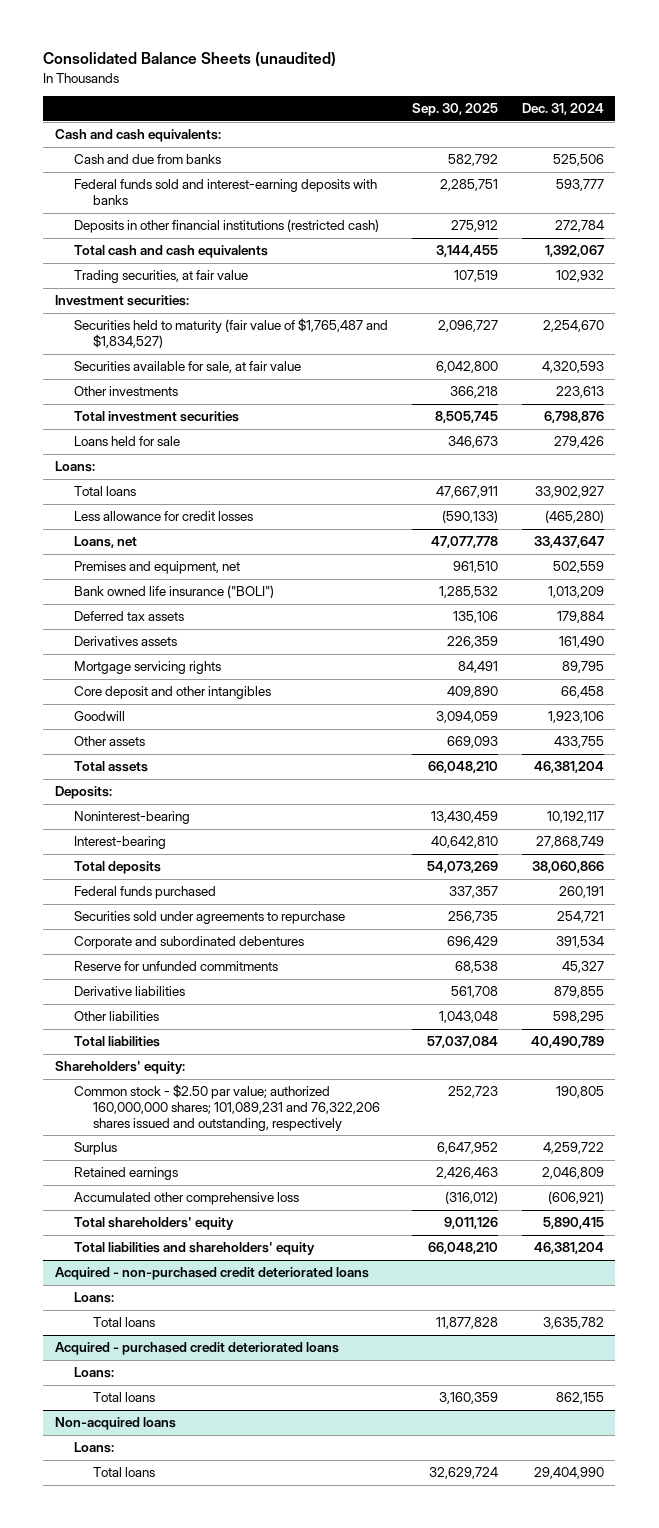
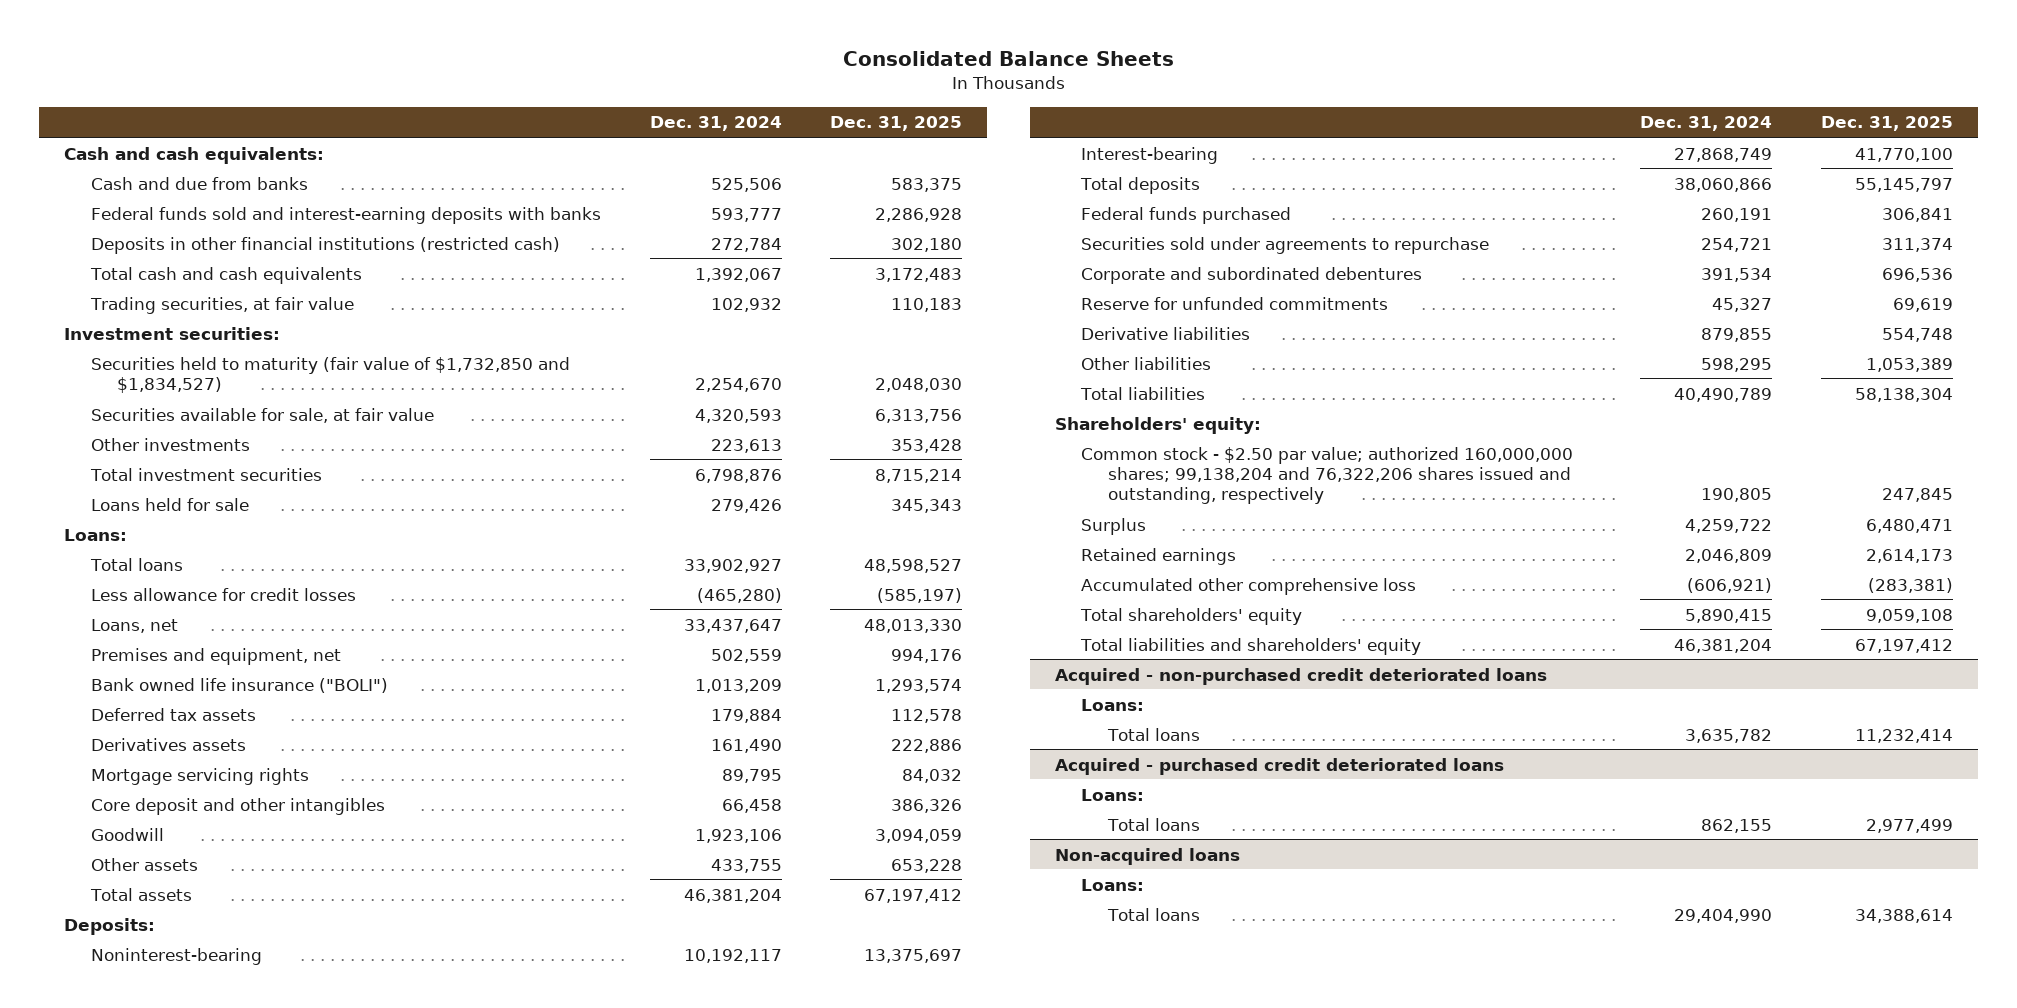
[43,52,337,68] Consolidated Balance Sheets (unaudited) -> [842,51,1174,67] Consolidated Balance Sheets
[411,103,498,117] Sep. 30, 2025 -> none
none -> [830,116,963,132] Dec. 31, 2025
[74,318,389,349] Securities held to maturity (fair value of $1,765,487 and $1,834,527) -> [90,356,570,393] Securities held to maturity (fair value of $1,732,850 and $1,834,527)
[74,1084,381,1131] Common stock - $2.50 par value; authorized 160,000,000 shares; 101,089,231 and 76,322,206 shares issued and outstanding, respectively -> [1081,446,1574,504] Common stock - $2.50 par value; authorized 160,000,000 shares; 99,138,204 and 76,322,206 shares issued and outstanding, respectively

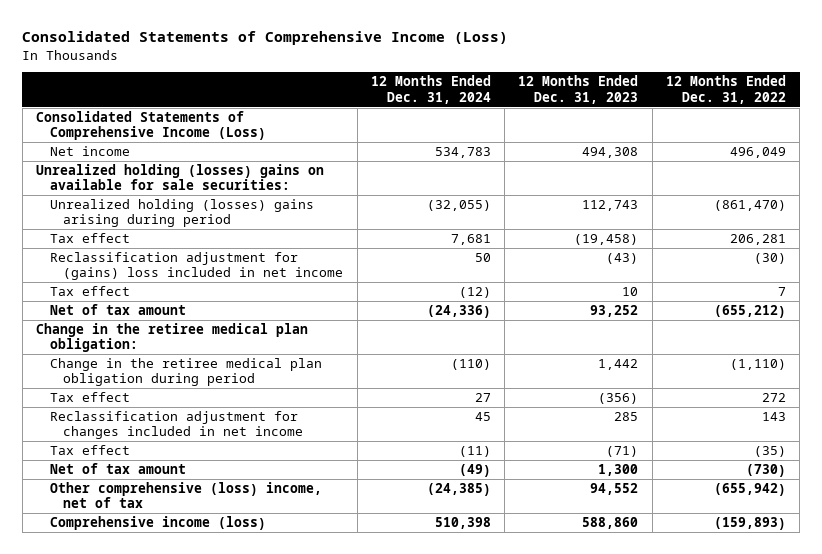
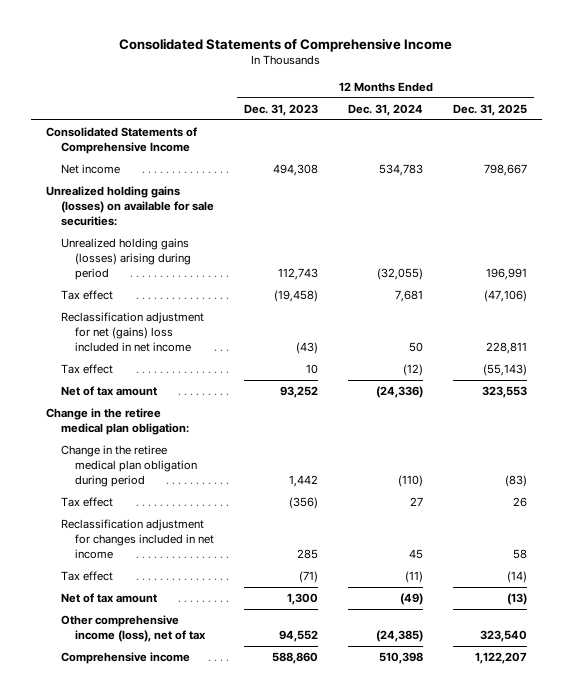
[22,31,509,46] Consolidated Statements of Comprehensive Income (Loss) -> [119,37,453,52] Consolidated Statements of Comprehensive Income
[665,75,786,104] 12 Months Ended Dec. 31, 2022 -> none
none -> [453,103,528,116] Dec. 31, 2025
[36,111,266,141] Consolidated Statements of Comprehensive Income (Loss) -> [45,127,197,154] Consolidated Statements of Comprehensive Income
[36,164,325,191] Unrealized holding (losses) gains on available for sale securities: -> [45,186,214,226] Unrealized holding gains (losses) on available for sale securities:
[49,199,314,228] Unrealized holding (losses) gains arising during period -> [60,238,192,280] Unrealized holding gains (losses) arising during period
[49,252,344,281] Reclassification adjustment for (gains) loss included in net income -> [60,312,204,352] Reclassification adjustment for net (gains) loss included in net income
[49,482,322,509] Other comprehensive (loss) income, net of tax -> [60,615,207,642] Other comprehensive income (loss), net of tax
[49,516,266,531] Comprehensive income (loss) -> [60,652,190,665] Comprehensive income

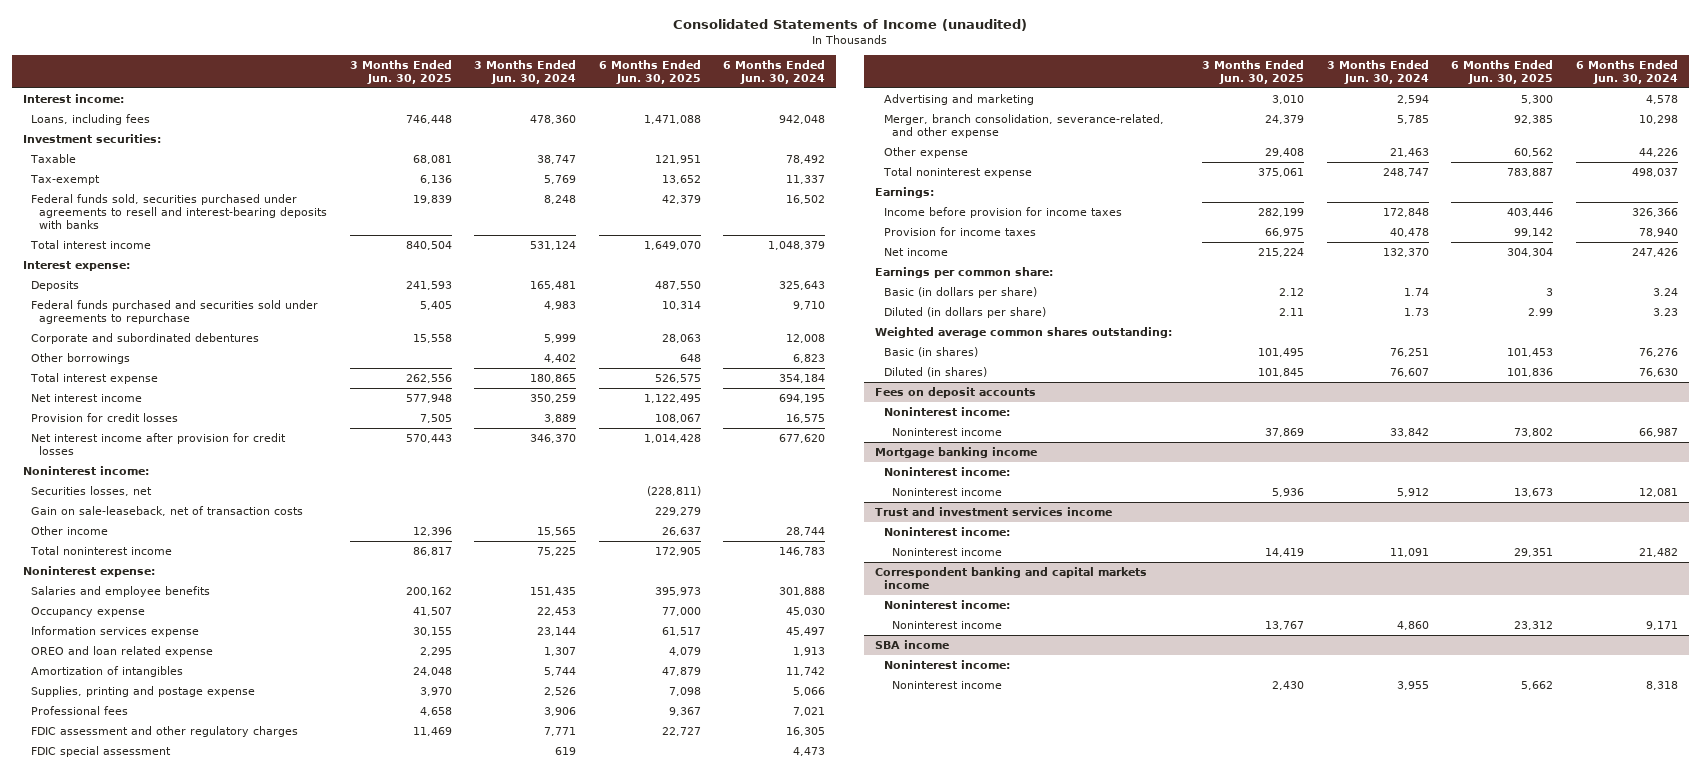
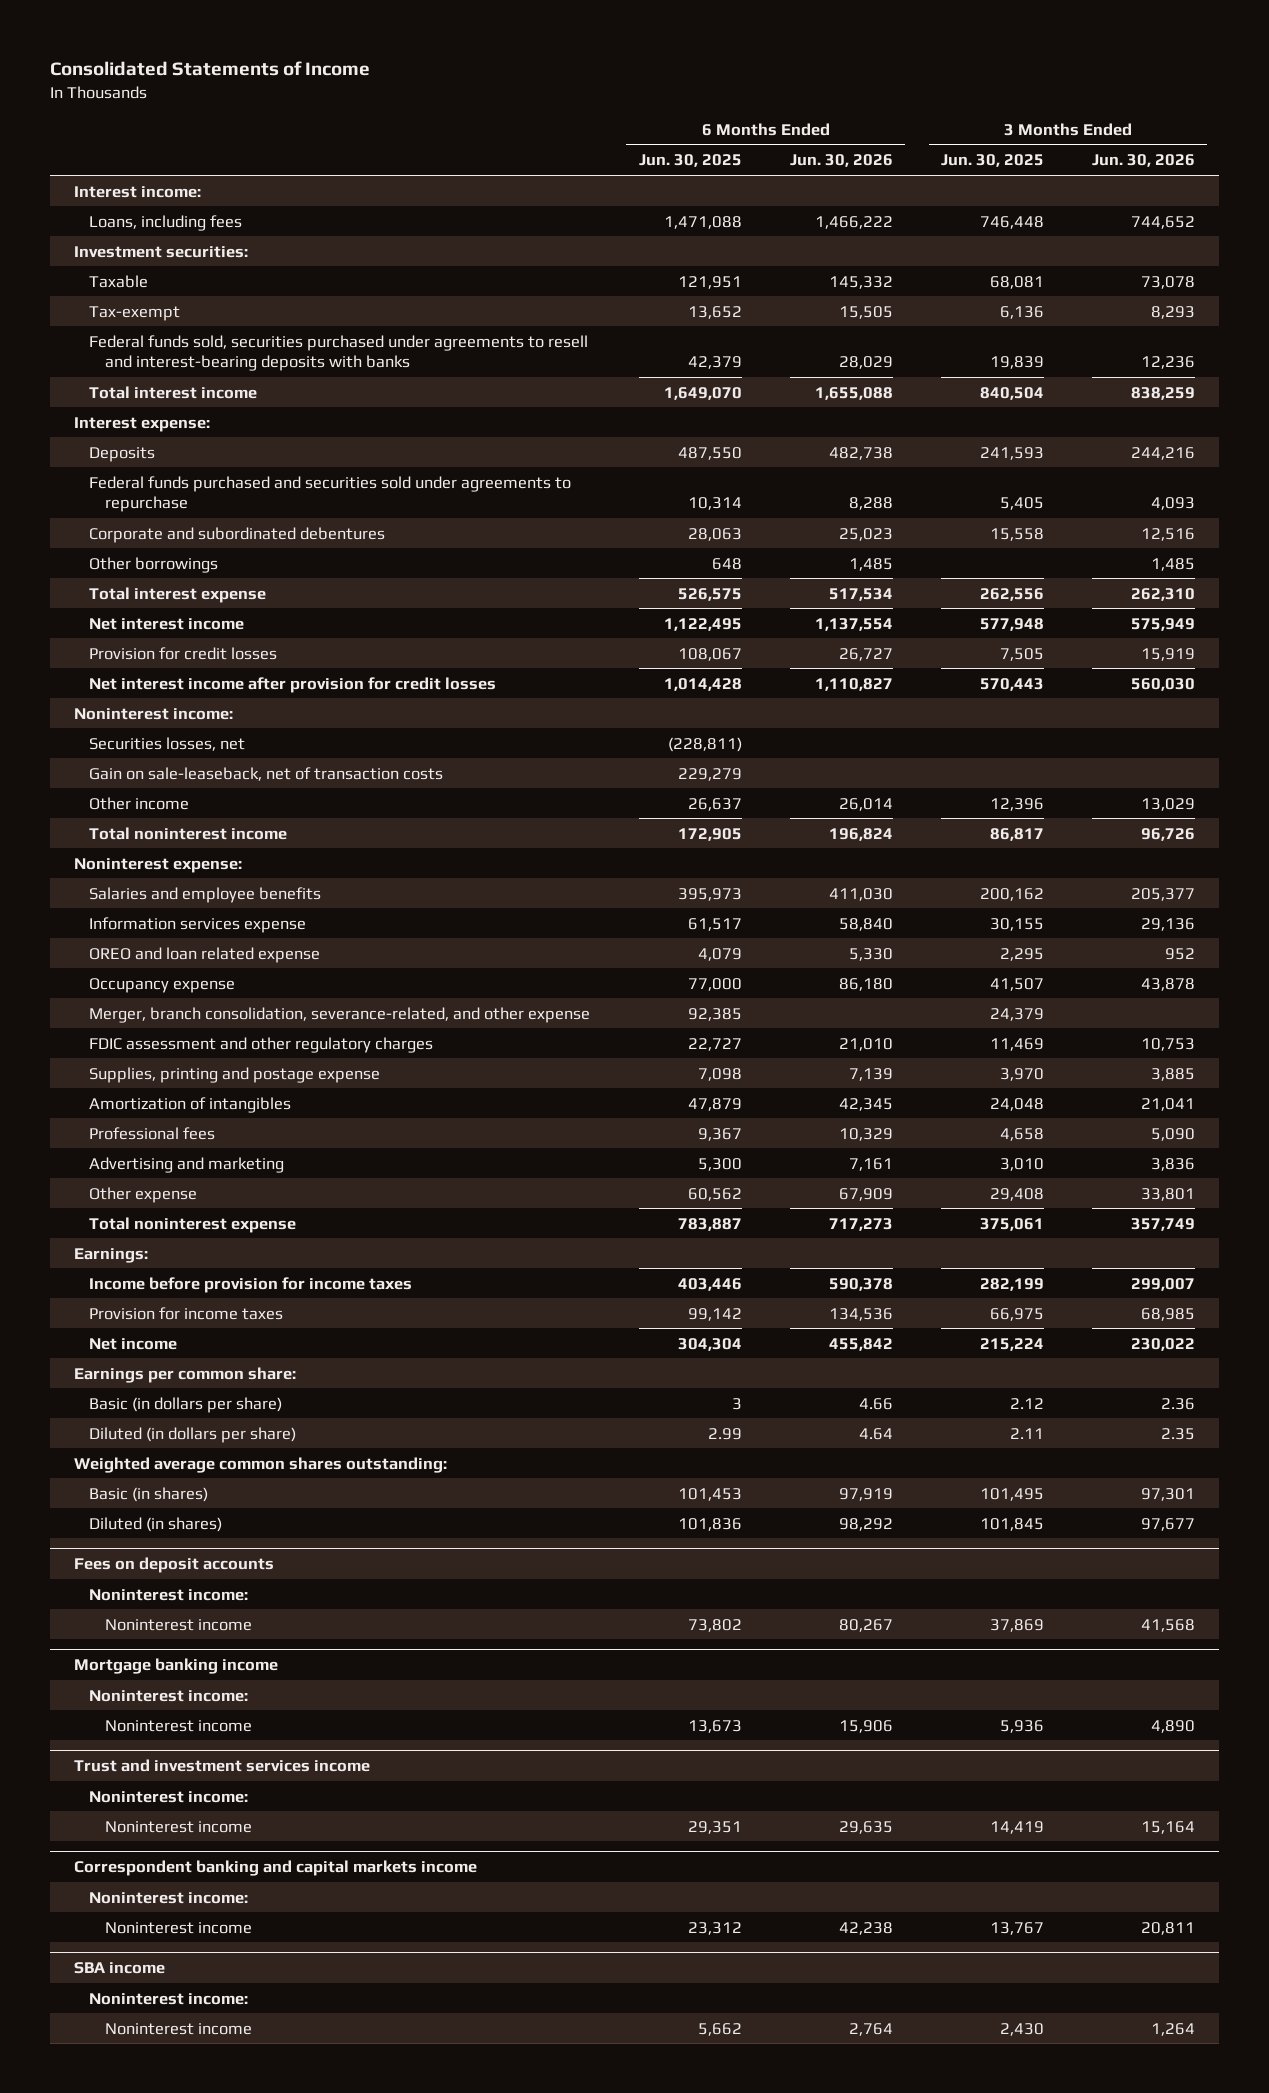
[673,19,1028,32] Consolidated Statements of Income (unaudited) -> [49,61,370,77] Consolidated Statements of Income
[474,59,577,85] 3 Months Ended Jun. 30, 2024 -> none
[723,59,826,85] 6 Months Ended Jun. 30, 2024 -> none
none -> [789,154,893,168] Jun. 30, 2026
none -> [1092,154,1196,168] Jun. 30, 2026
[31,606,146,617] Occupancy expense -> [89,977,236,993] Occupancy expense
[883,113,1164,139] Merger, branch consolidation, severance-related, and other expense -> [89,1006,591,1023] Merger, branch consolidation, severance-related, and other expense
[31,725,299,737] FDIC assessment and other regulatory charges -> [89,1036,434,1053] FDIC assessment and other regulatory charges
[31,665,184,677] Amortization of intangibles -> [89,1096,292,1113] Amortization of intangibles
[31,745,172,757] FDIC special assessment -> none

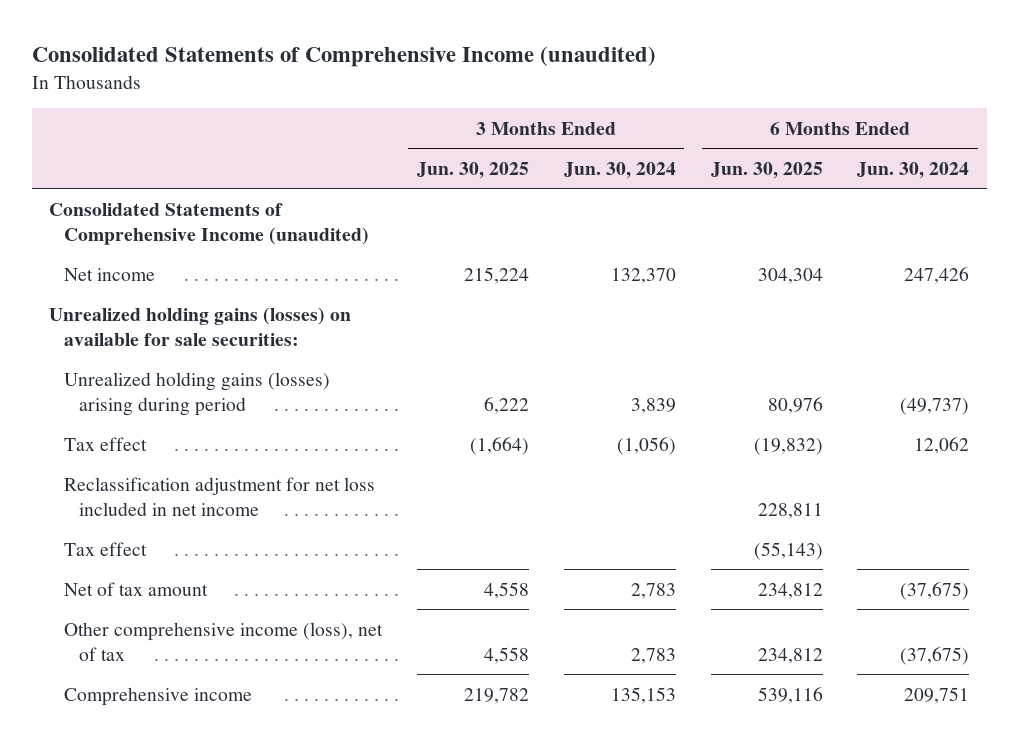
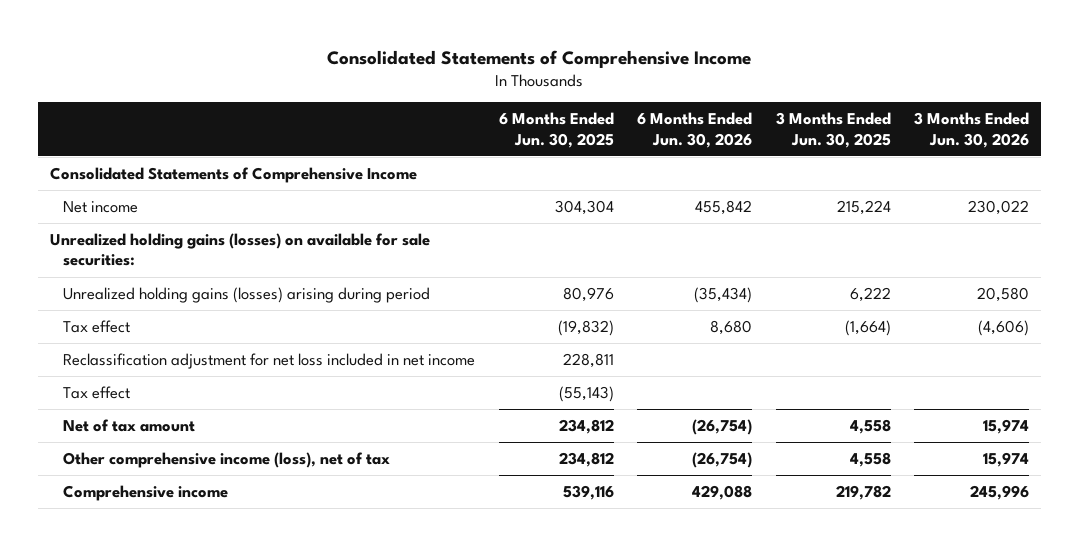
[31,46,656,68] Consolidated Statements of Comprehensive Income (unaudited) -> [327,49,752,68] Consolidated Statements of Comprehensive Income
[563,161,676,179] Jun. 30, 2024 -> none
[857,161,970,179] Jun. 30, 2024 -> none
none -> [637,112,753,148] 6 Months Ended Jun. 30, 2026
none -> [914,112,1030,148] 3 Months Ended Jun. 30, 2026
[49,202,370,245] Consolidated Statements of Comprehensive Income (unaudited) -> [49,166,417,183] Consolidated Statements of Comprehensive Income

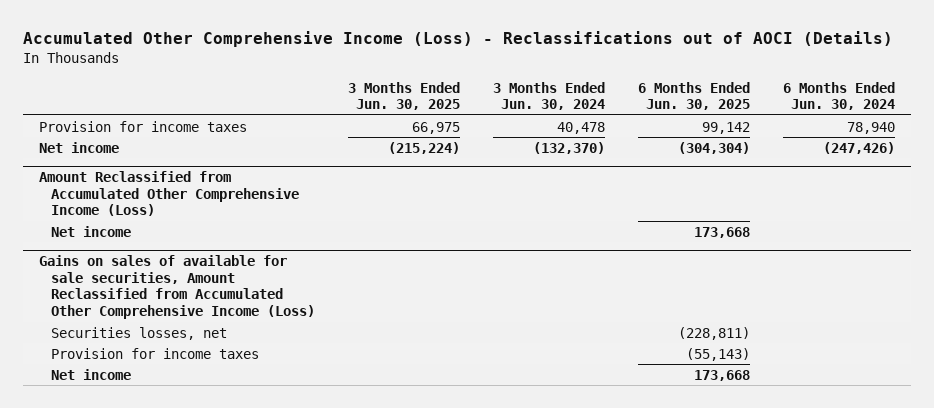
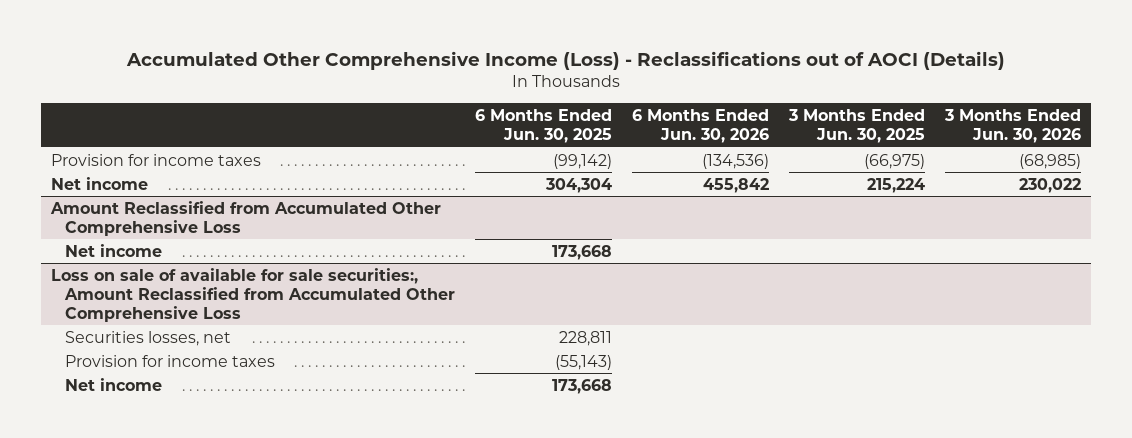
[492,81,605,111] 3 Months Ended Jun. 30, 2024 -> none
[782,81,895,111] 6 Months Ended Jun. 30, 2024 -> none
none -> [631,109,769,144] 6 Months Ended Jun. 30, 2026
none -> [943,109,1081,144] 3 Months Ended Jun. 30, 2026
[411,121,460,134] 66,975 -> [863,153,925,169] (66,975)
[701,121,750,134] 99,142 -> [552,153,612,169] (99,142)
[387,141,460,154] (215,224) -> [866,177,925,193] 215,224
[677,141,750,154] (304,304) -> [544,177,612,193] 304,304
[39,171,299,217] Amount Reclassified from Accumulated Other Comprehensive Income (Loss) -> [49,200,441,236] Amount Reclassified from Accumulated Other Comprehensive Loss
[39,255,315,320] Gains on sales of available for sale securities, Amount Reclassified from Accumulated Other Comprehensive Income (Loss) -> [50,267,455,322] Loss on sale of available for sale securities:, Amount Reclassified from Accumulated Other Comprehensive Loss
[677,326,750,340] (228,811) -> [558,330,612,346] 228,811

